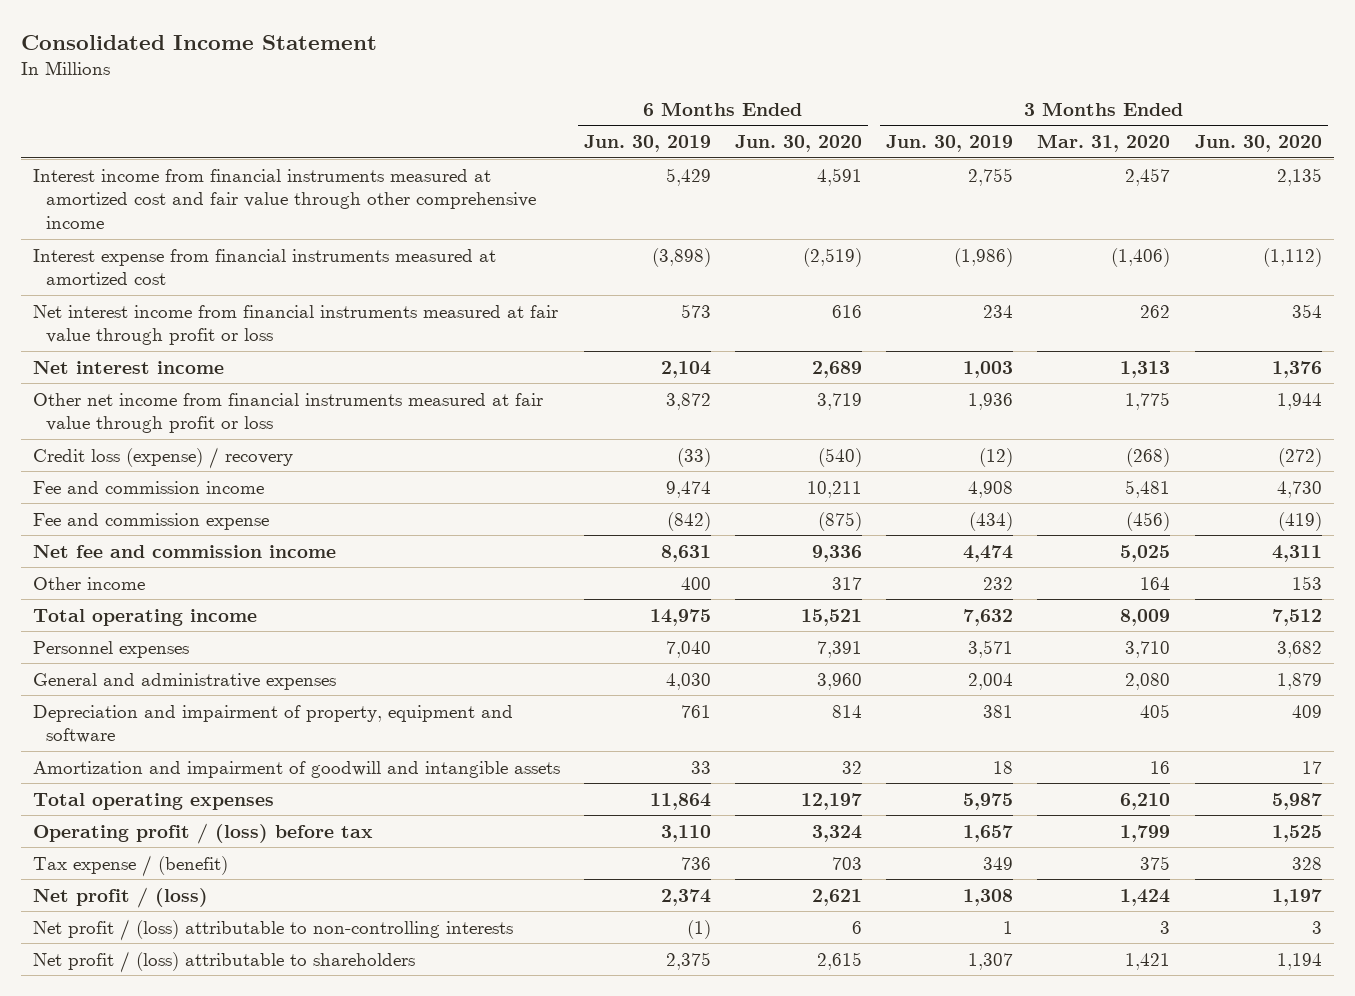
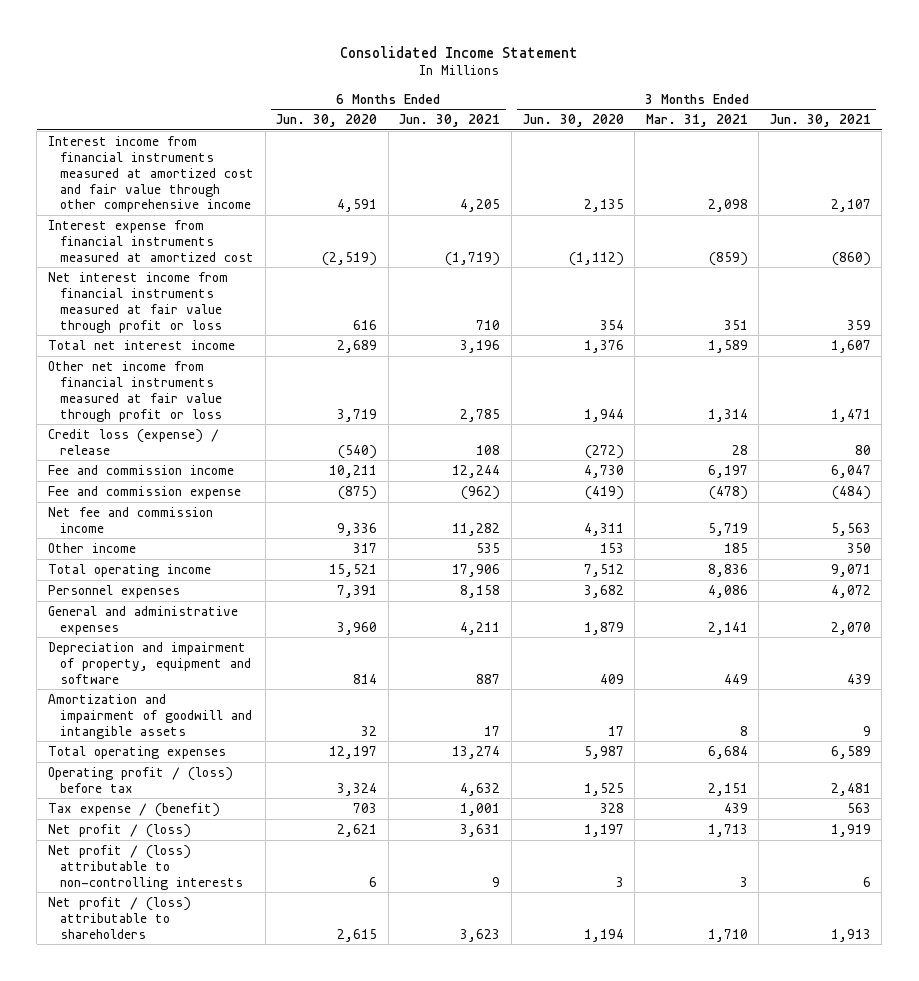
[584,134,712,152] Jun. 30, 2019 -> none
[886,134,1014,152] Jun. 30, 2019 -> none
[1037,133,1171,152] Mar. 31, 2020 -> none
none -> [399,114,501,128] Jun. 30, 2021
none -> [645,114,748,128] Mar. 31, 2021
none -> [769,114,871,128] Jun. 30, 2021
[33,360,225,374] Net interest income -> [47,339,235,350] Total net interest income
[33,446,294,469] Credit loss (expense) / recovery -> [47,428,219,455] Credit loss (expense) / release

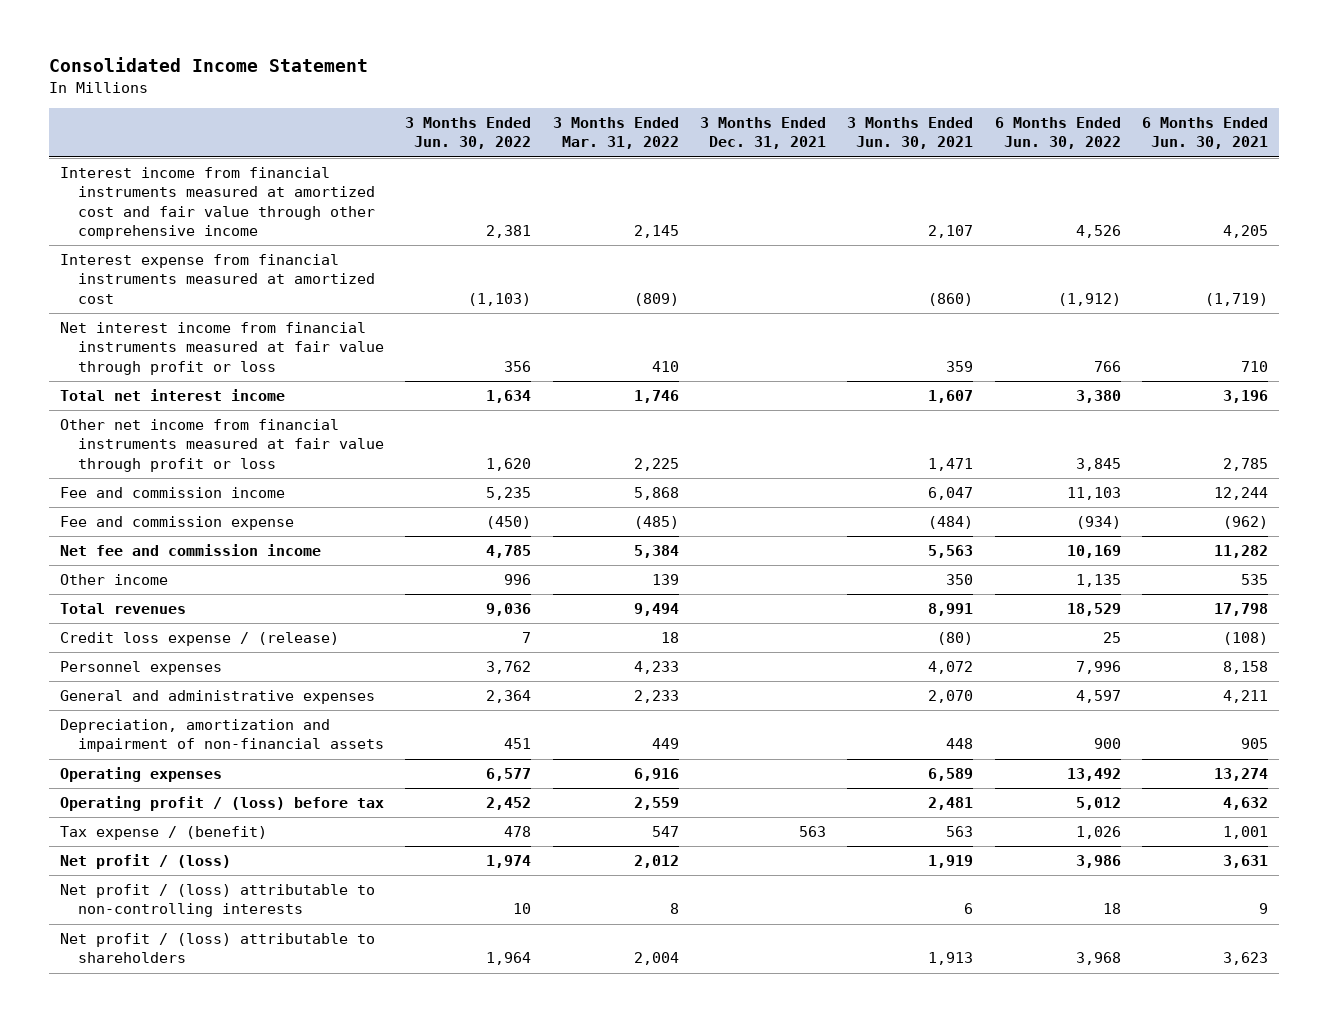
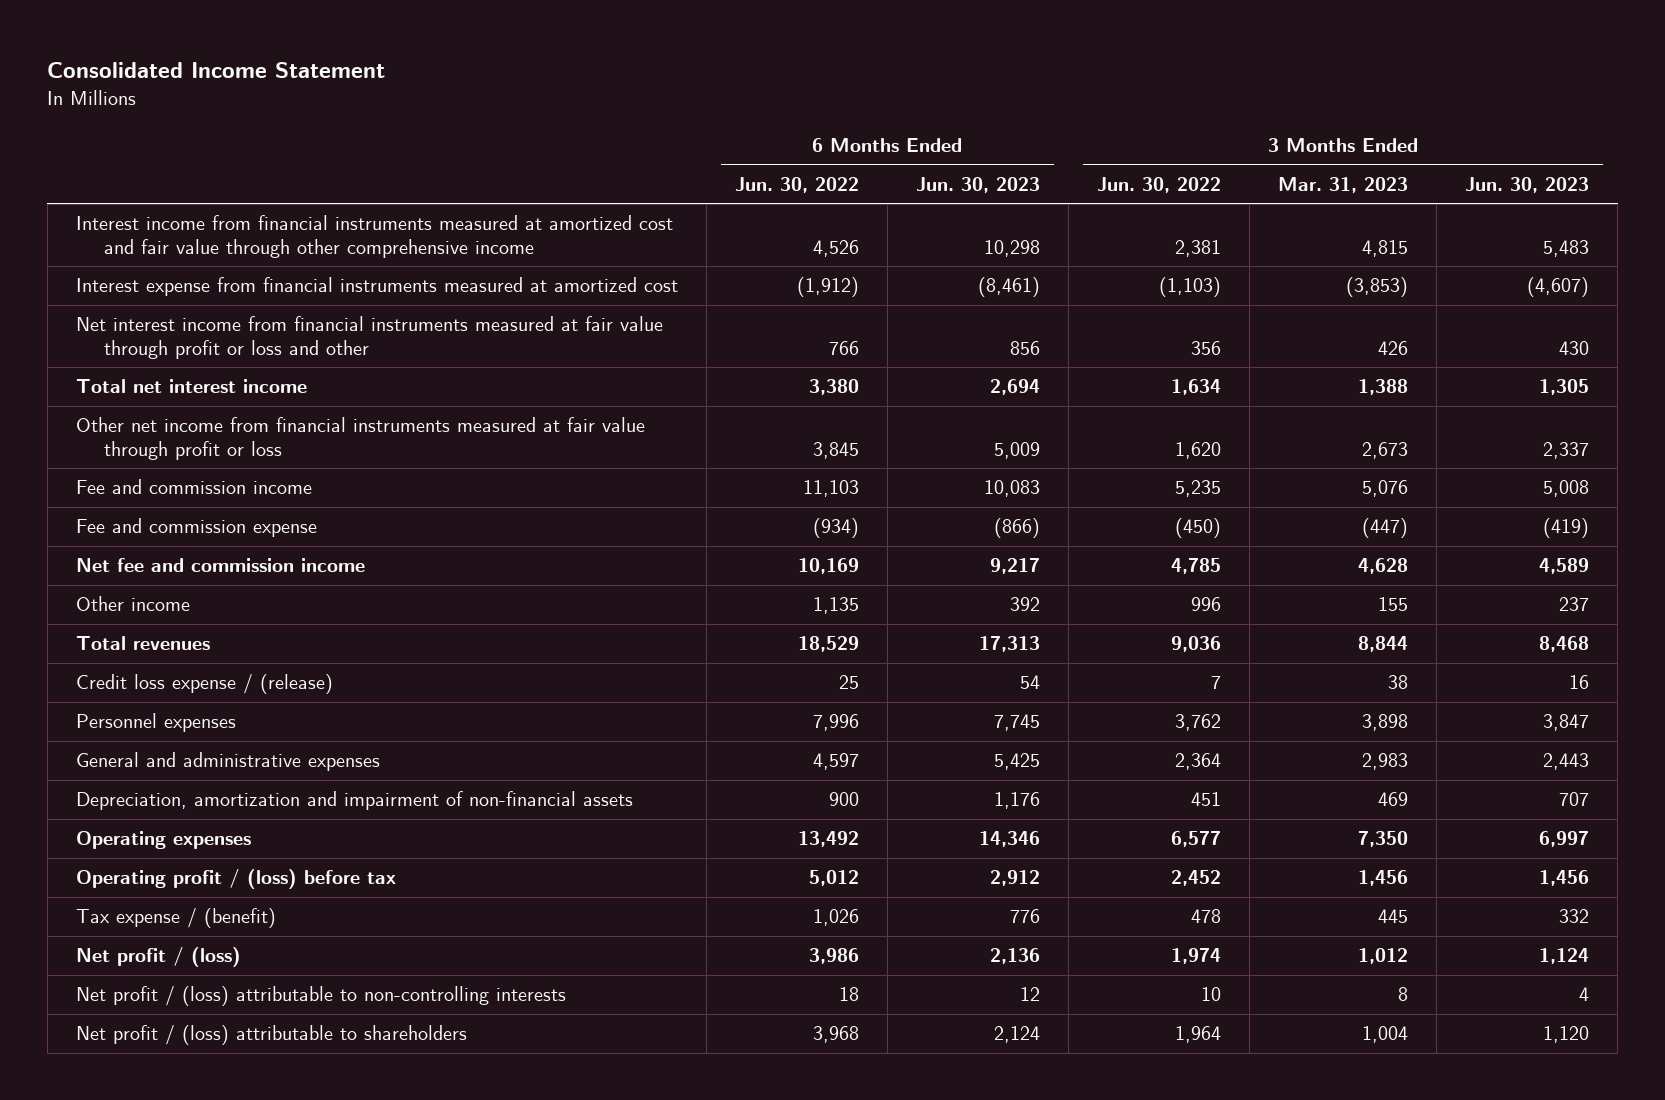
[552,117,679,150] 3 Months Ended Mar. 31, 2022 -> none
[700,117,827,150] 3 Months Ended Dec. 31, 2021 -> none
[847,117,974,150] 3 Months Ended Jun. 30, 2021 -> none
[1142,117,1269,150] 6 Months Ended Jun. 30, 2021 -> none
none -> [916,176,1041,193] Jun. 30, 2023
none -> [1278,176,1409,193] Mar. 31, 2023
none -> [1465,176,1590,193] Jun. 30, 2023
[59,322,385,375] Net interest income from financial instruments measured at fair value through profit or loss -> [75,316,663,359] Net interest income from financial instruments measured at fair value through profit or loss and other

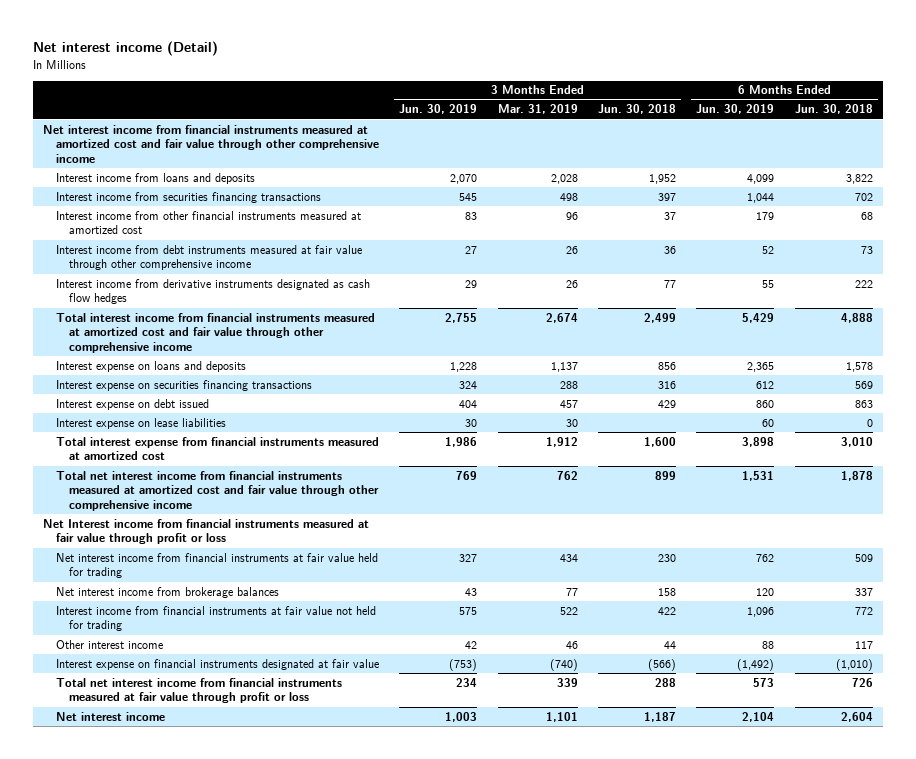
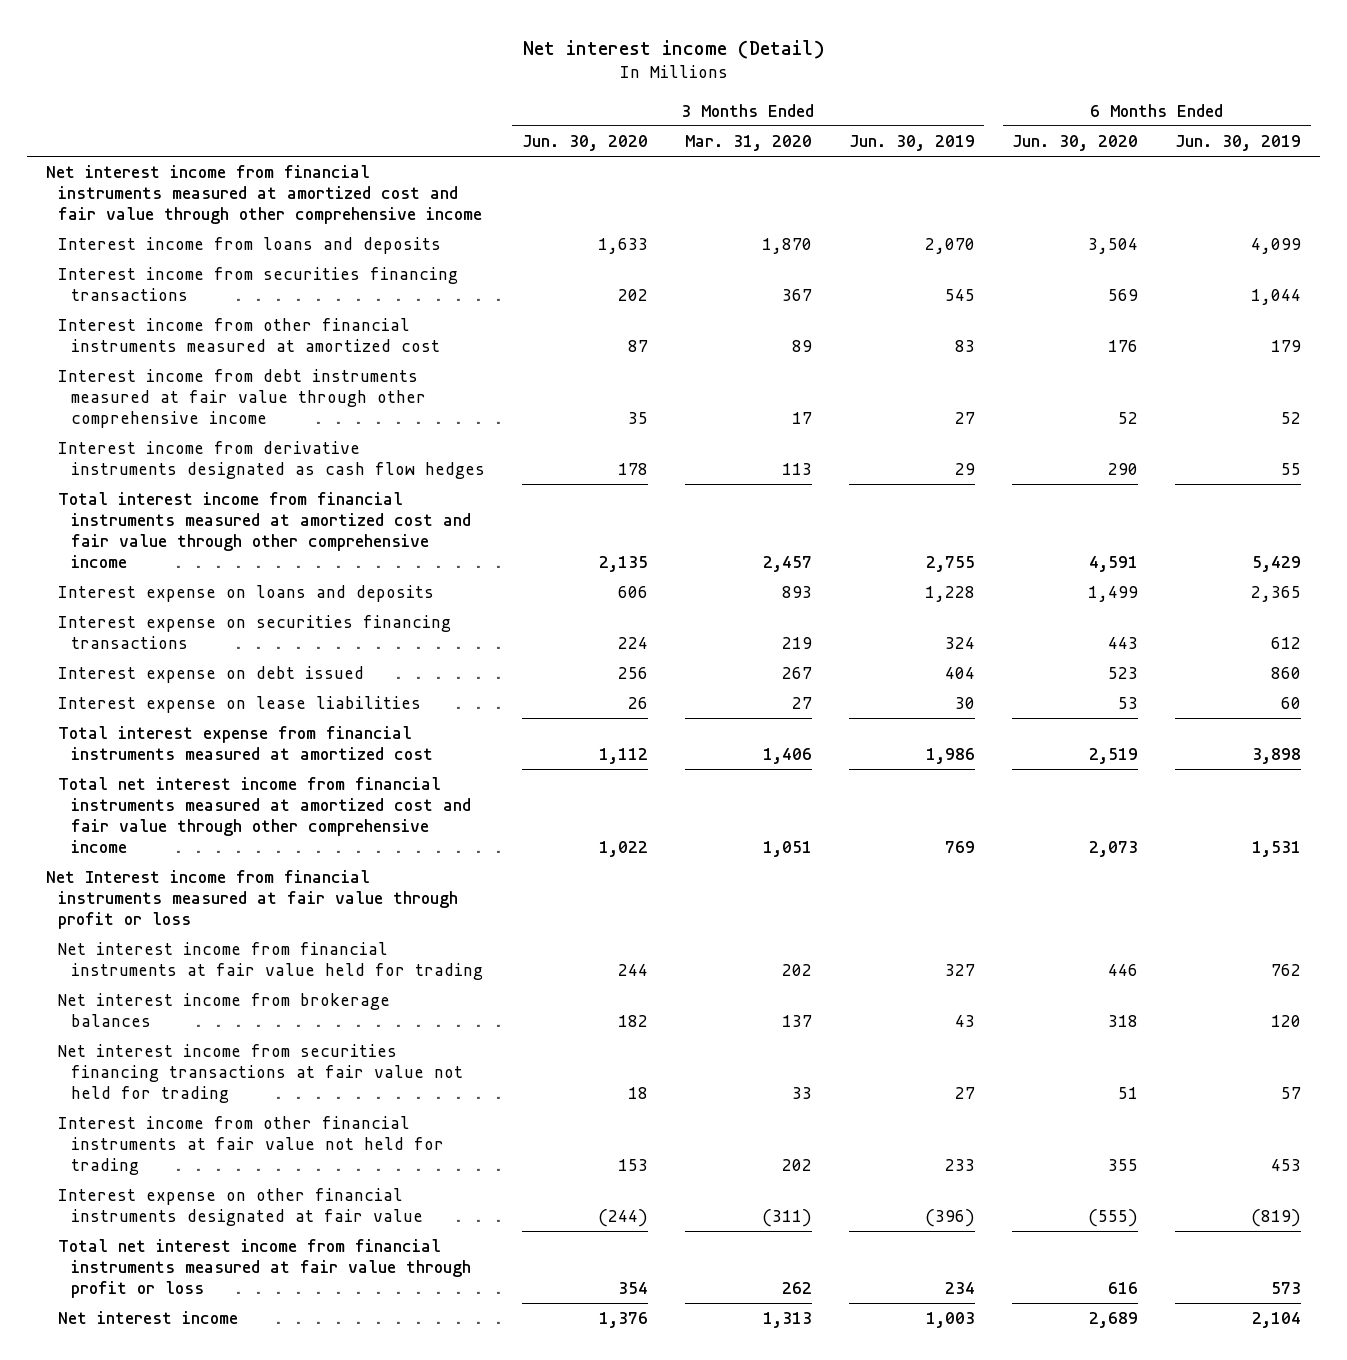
[497,104,578,115] Mar. 31, 2019 -> none
[598,104,677,115] Jun. 30, 2018 -> none
[794,104,873,115] Jun. 30, 2018 -> none
none -> [521,135,648,152] Jun. 30, 2020
none -> [684,135,812,152] Mar. 31, 2020
none -> [1012,135,1139,152] Jun. 30, 2020
[55,639,163,649] Other interest income -> none
none -> [58,1044,463,1104] Net interest income from securities financing transactions at fair value not held for trading
[55,605,376,632] Interest income from financial instruments at fair value not held for trading -> [58,1116,444,1176] Interest income from other financial instruments at fair value not held for trading
[459,606,478,615] 575 -> [945,1159,976,1172] 233
[747,606,775,617] 1,096 -> [1271,1159,1302,1172] 453
[55,658,379,670] Interest expense on financial instruments designated at fair value -> [58,1188,423,1227] Interest expense on other financial instruments designated at fair value
[449,658,478,671] (753) -> [925,1209,976,1228] (396)
[737,658,775,671] (1,492) -> [1251,1209,1302,1228] (819)

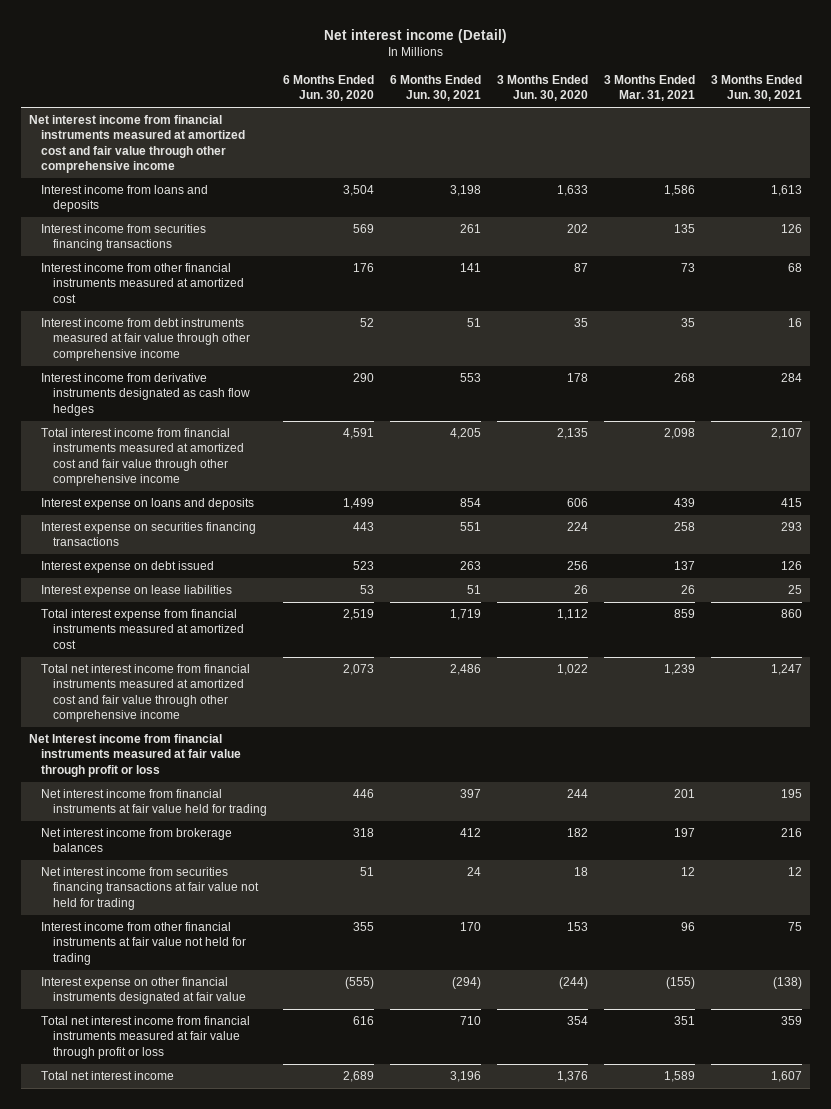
[684,135,812,152] Mar. 31, 2020 -> none
[849,135,976,152] Jun. 30, 2019 -> none
[1175,135,1302,152] Jun. 30, 2019 -> none
none -> [390,75,482,102] 6 Months Ended Jun. 30, 2021
none -> [604,75,696,102] 3 Months Ended Mar. 31, 2021
none -> [710,75,802,102] 3 Months Ended Jun. 30, 2021
[58,1311,239,1325] Net interest income -> [41,1071,175,1081] Total net interest income

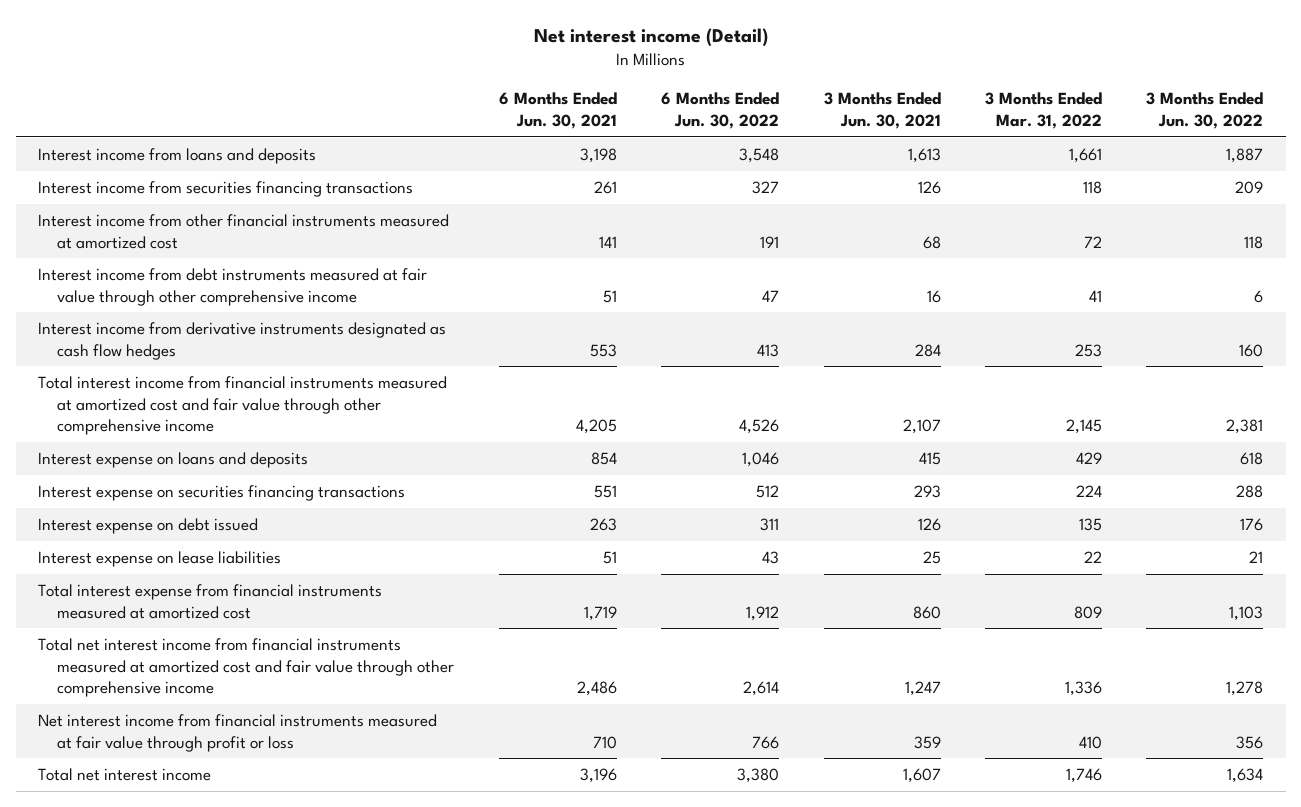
[283,75,375,102] 6 Months Ended Jun. 30, 2020 -> none
[497,75,589,102] 3 Months Ended Jun. 30, 2020 -> none
[604,75,696,102] 3 Months Ended Mar. 31, 2021 -> none
none -> [661,92,780,129] 6 Months Ended Jun. 30, 2022
none -> [984,92,1102,129] 3 Months Ended Mar. 31, 2022
none -> [1146,92,1264,129] 3 Months Ended Jun. 30, 2022
[29,115,246,174] Net interest income from financial instruments measured at amortized cost and fair value through other comprehensive income -> none
[29,734,242,777] Net Interest income from financial instruments measured at fair value through profit or loss -> none
[41,789,268,817] Net interest income from financial instruments at fair value held for trading -> none
[41,828,233,853] Net interest income from brokerage balances -> none
[41,867,260,910] Net interest income from securities financing transactions at fair value not held for trading -> none
[41,922,247,965] Interest income from other financial instruments at fair value not held for trading -> none
[41,977,247,1005] Interest expense on other financial instruments designated at fair value -> none
[41,1016,251,1059] Total net interest income from financial instruments measured at fair value through profit or loss -> [37,714,437,752] Net interest income from financial instruments measured at fair value through profit or loss

